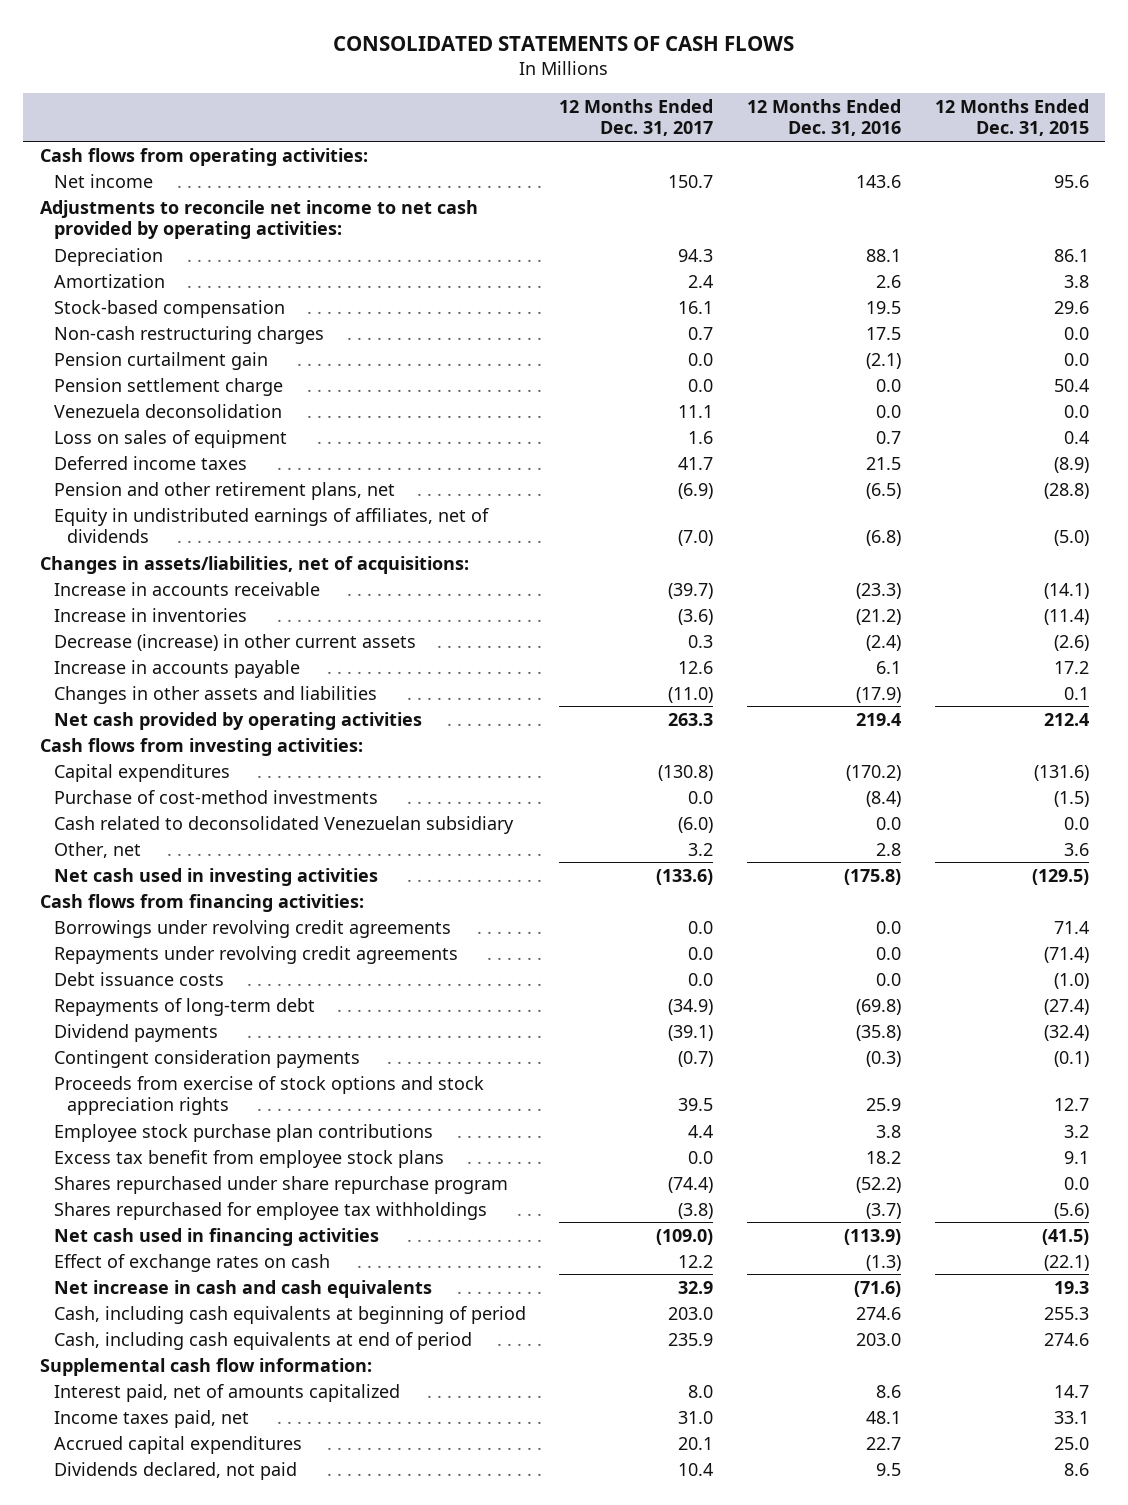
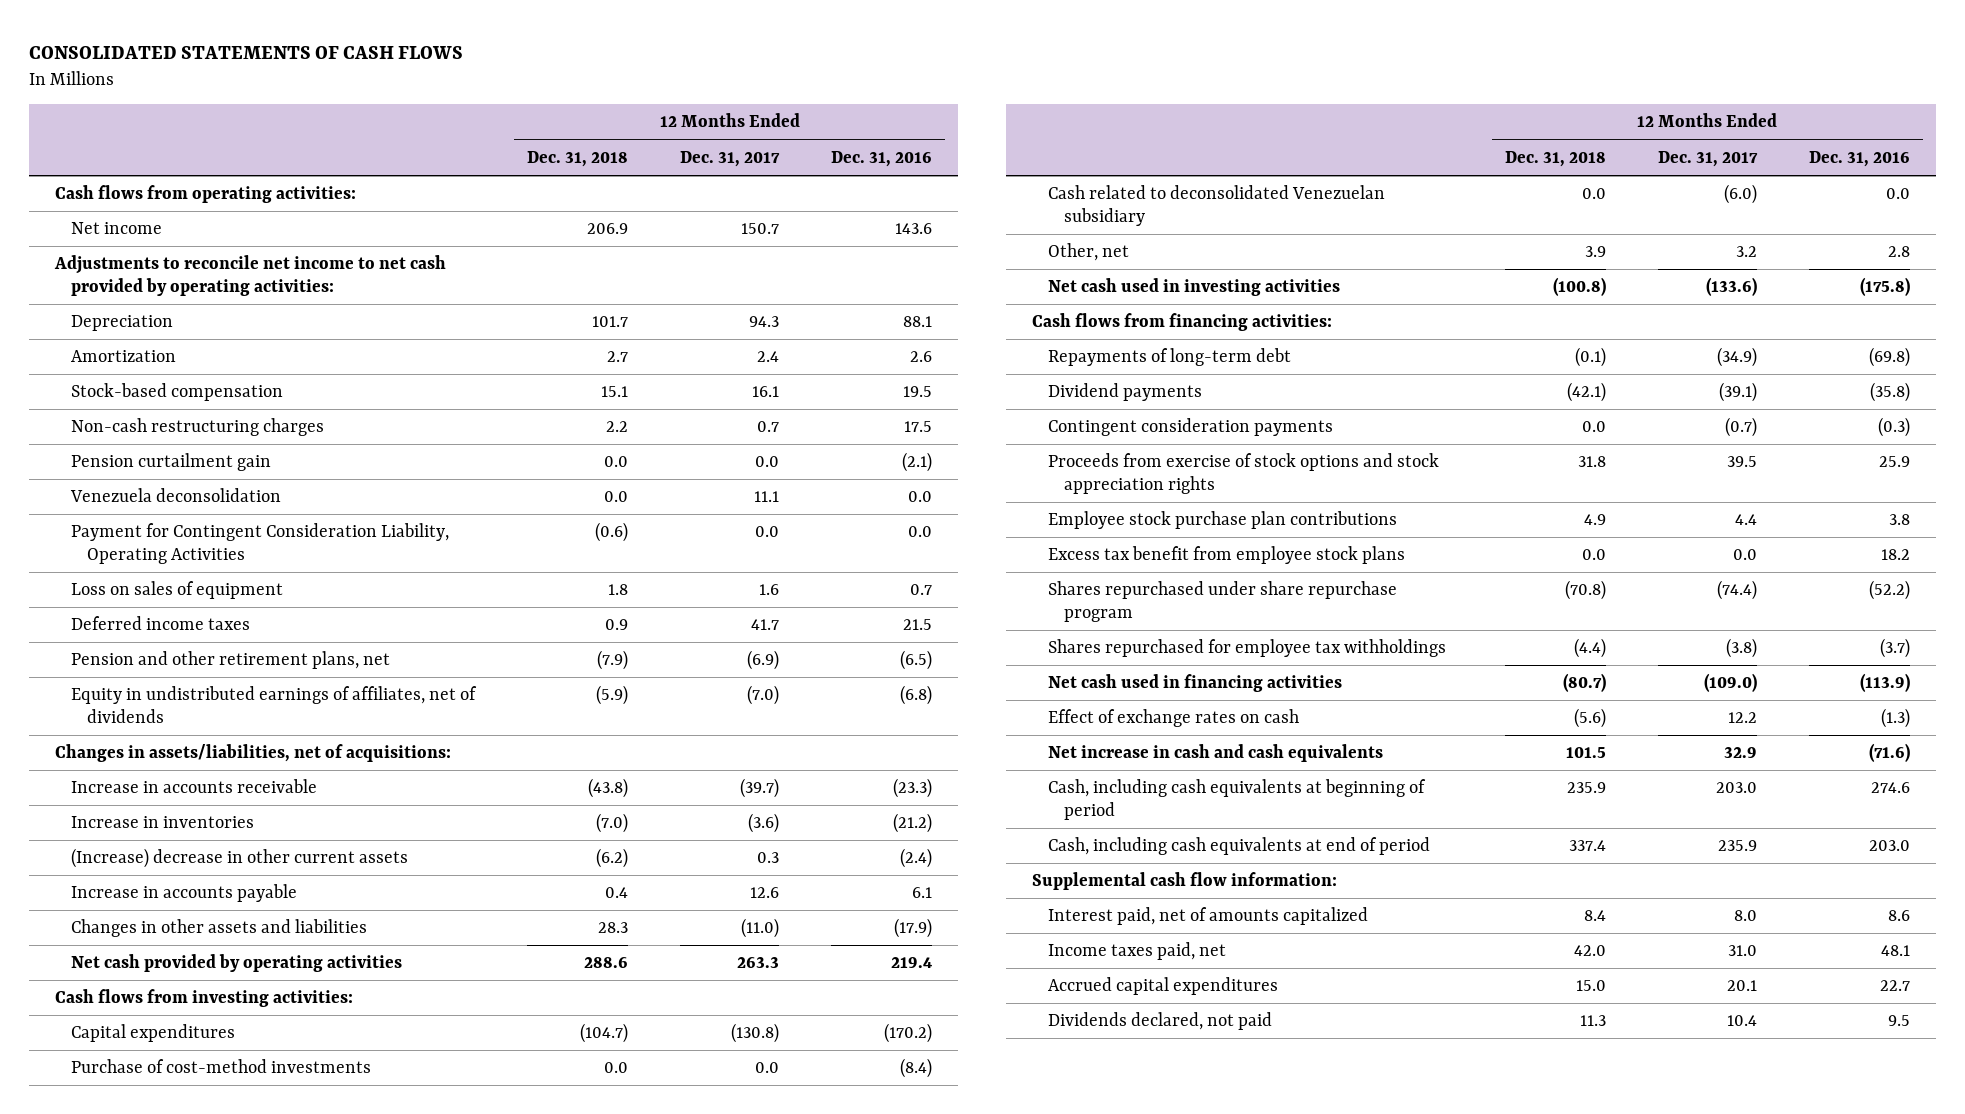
[934,98,1089,137] 12 Months Ended Dec. 31, 2015 -> none
none -> [527,150,629,167] Dec. 31, 2018
[53,377,283,396] Pension settlement charge -> none
none -> [70,523,449,564] Payment for Contingent Consideration Liability, Operating Activities
[53,633,416,651] Decrease (increase) in other current assets -> [70,848,408,869] (Increase) decrease in other current assets
[53,919,451,938] Borrowings under revolving credit agreements -> none
[53,945,458,964] Repayments under revolving credit agreements -> none
[53,971,224,986] Debt issuance costs -> none

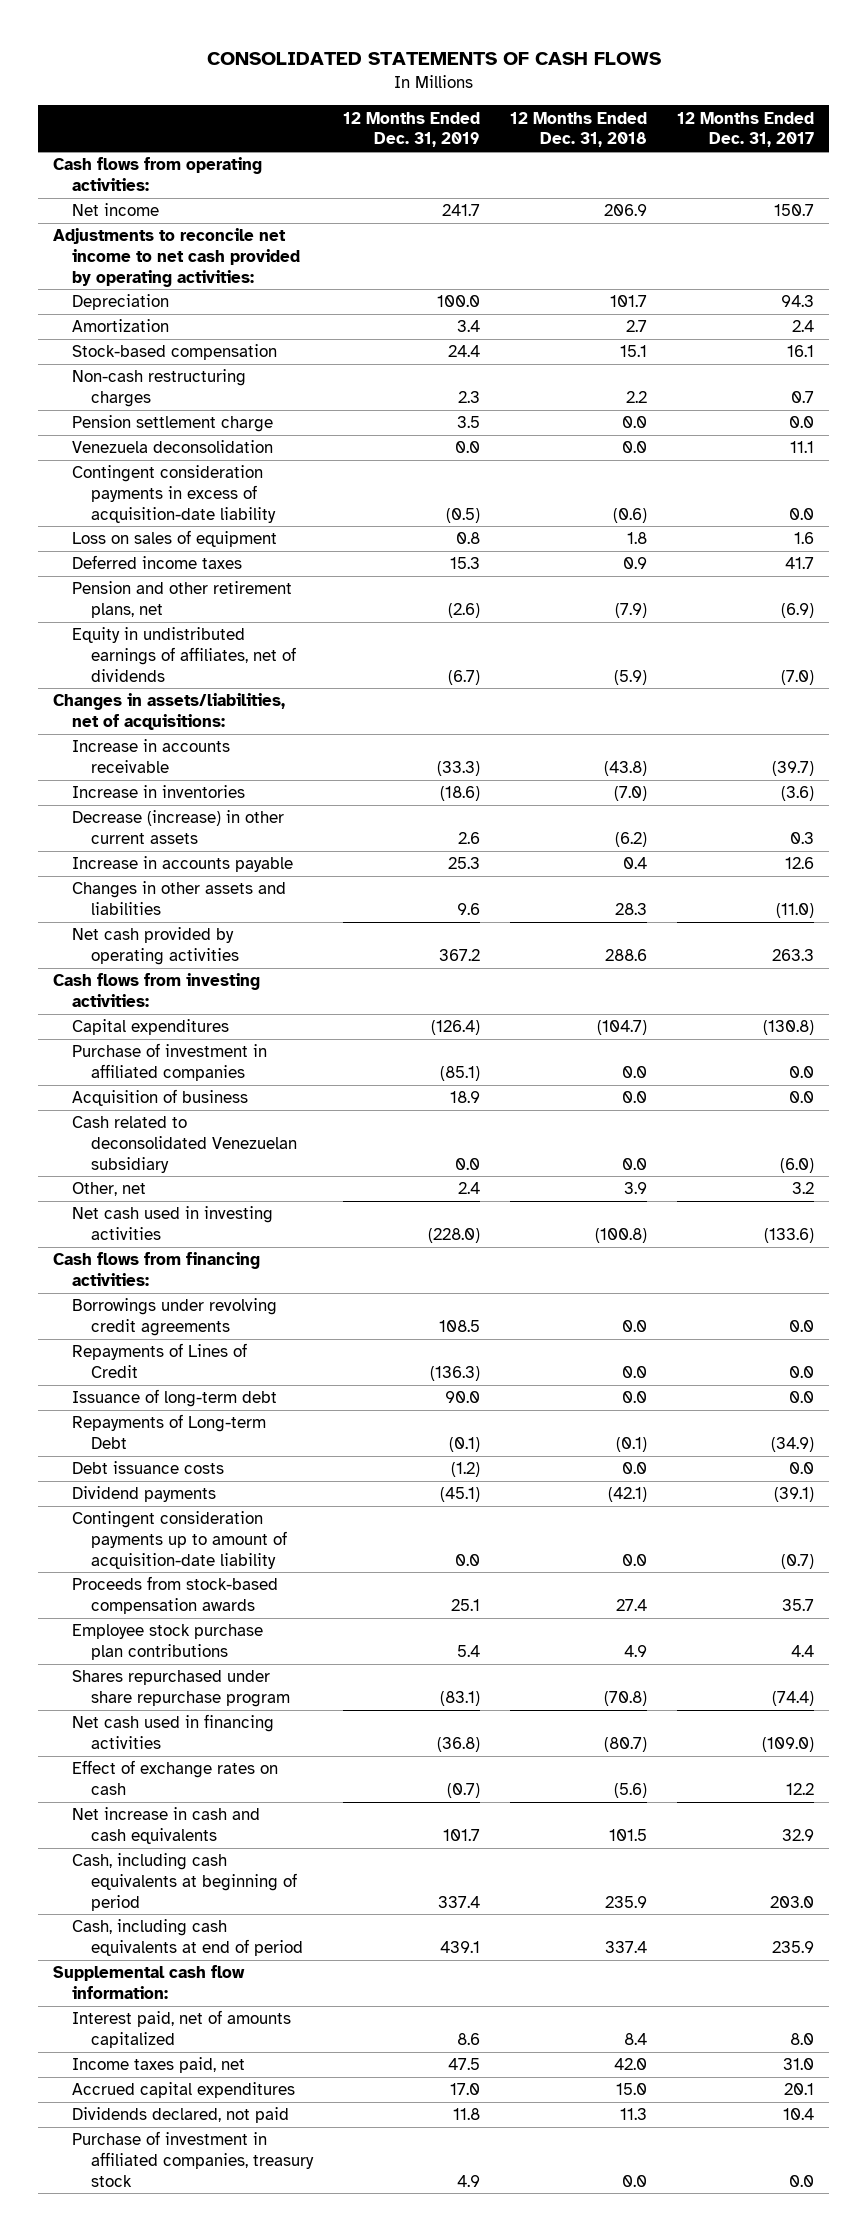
[831,150,933,167] Dec. 31, 2016 -> none
none -> [343,111,481,148] 12 Months Ended Dec. 31, 2019
[70,453,271,472] Pension curtailment gain -> [72,415,274,433] Pension settlement charge
[70,523,449,564] Payment for Contingent Consideration Liability, Operating Activities -> [72,465,277,523] Contingent consideration payments in excess of acquisition-date liability
[70,848,408,869] (Increase) decrease in other current assets -> [72,810,285,845] Decrease (increase) in other current assets
[70,1059,371,1074] Purchase of cost-method investments -> none
none -> [72,1043,268,1082] Purchase of investment in affiliated companies
none -> [72,1089,249,1107] Acquisition of business
none -> [72,1298,278,1337] Borrowings under revolving credit agreements
none -> [72,1343,248,1379] Repayments of Lines of Credit
none -> [72,1389,278,1408] Issuance of long-term debt
[1048,348,1292,367] Repayments of long-term debt -> [72,1414,267,1450] Repayments of Long-term Debt
none -> [72,1461,225,1475] Debt issuance costs
[1048,418,1334,437] Contingent consideration payments -> [72,1511,288,1569] Contingent consideration payments up to amount of acquisition-date liability
[1048,453,1440,494] Proceeds from exercise of stock options and stock appreciation rights -> [72,1576,279,1615] Proceeds from stock-based compensation awards
[1577,456,1606,468] 31.8 -> [616,1599,648,1612] 27.4
[1726,456,1757,468] 39.5 -> [782,1599,815,1612] 35.7
[1048,546,1406,565] Excess tax benefit from employee stock plans -> none
[1048,639,1447,658] Shares repurchased for employee tax withholdings -> none
none -> [72,2131,315,2187] Purchase of investment in affiliated companies, treasury stock

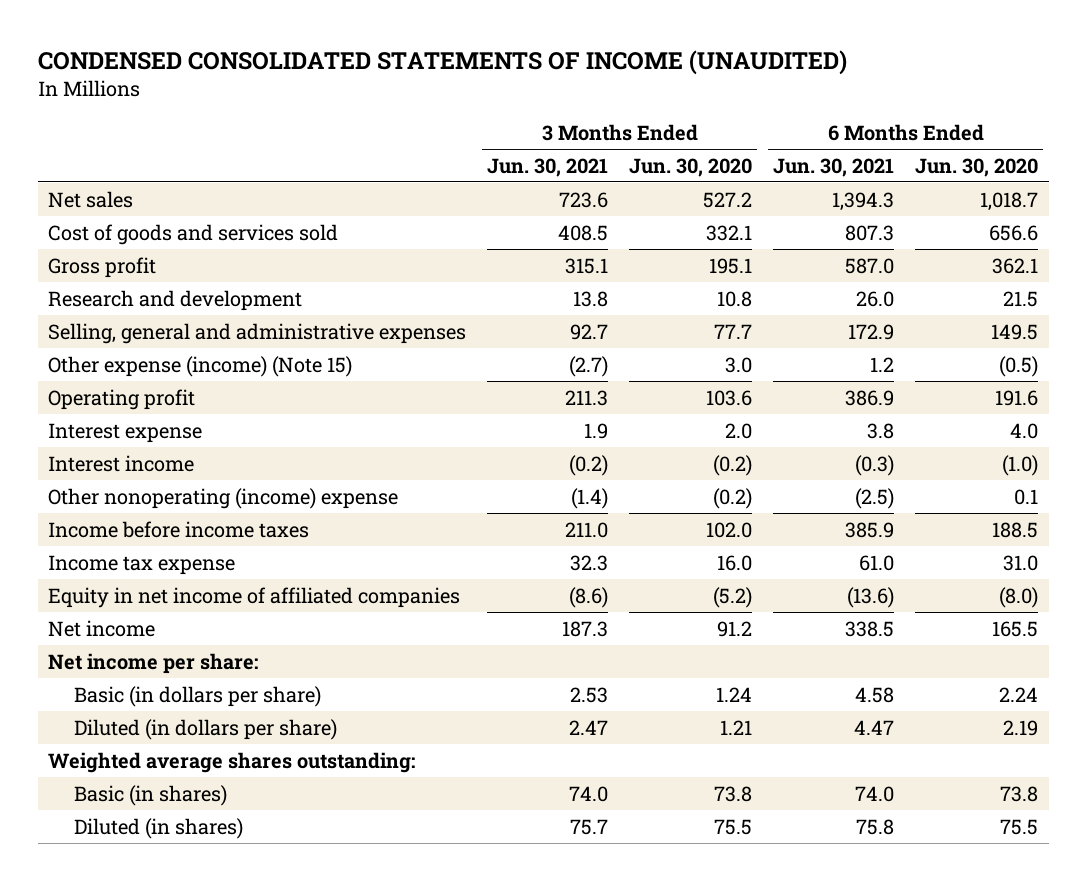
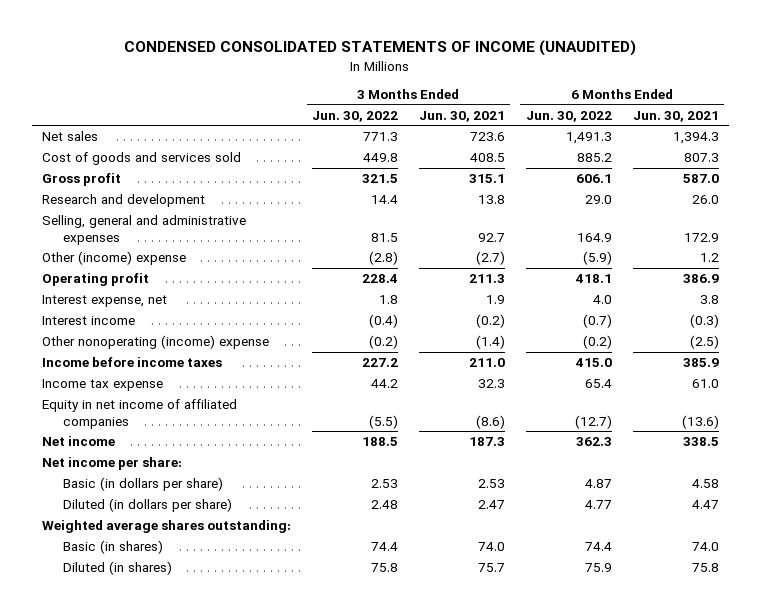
[629,157,753,177] Jun. 30, 2020 -> none
[915,157,1039,177] Jun. 30, 2020 -> none
none -> [311,110,398,122] Jun. 30, 2022
none -> [525,110,612,122] Jun. 30, 2022
[48,355,353,377] Other expense (income) (Note 15) -> [41,251,186,266] Other (income) expense
[48,422,203,443] Interest expense -> [41,295,167,308] Interest expense, net

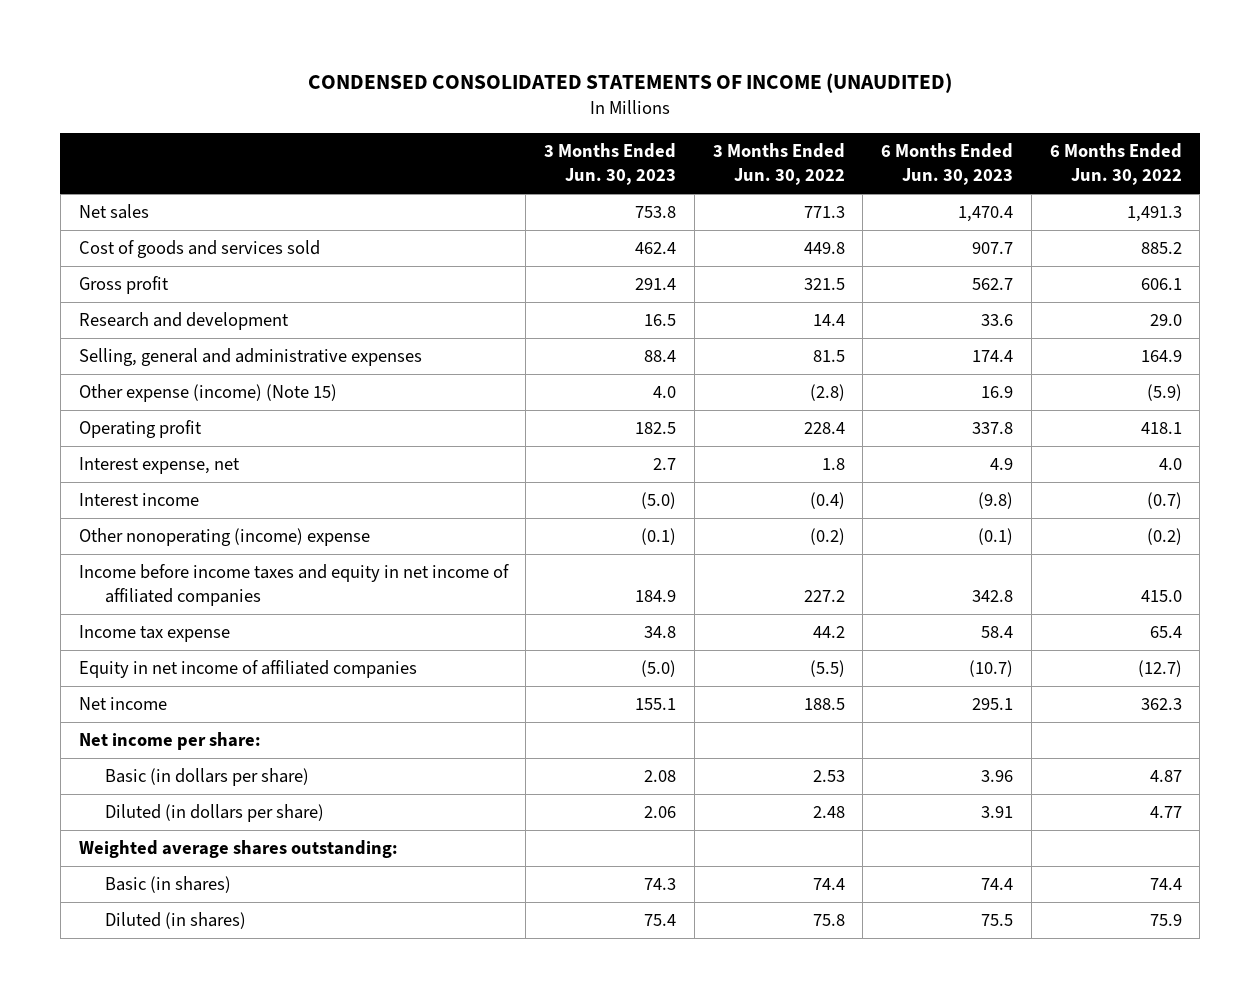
[418,110,505,122] Jun. 30, 2021 -> none
[632,110,719,122] Jun. 30, 2021 -> none
none -> [544,143,677,186] 3 Months Ended Jun. 30, 2023
none -> [881,143,1014,186] 6 Months Ended Jun. 30, 2023
[41,251,186,266] Other (income) expense -> [78,384,337,403] Other expense (income) (Note 15)
[41,357,222,368] Income before income taxes -> [78,564,509,607] Income before income taxes and equity in net income of affiliated companies

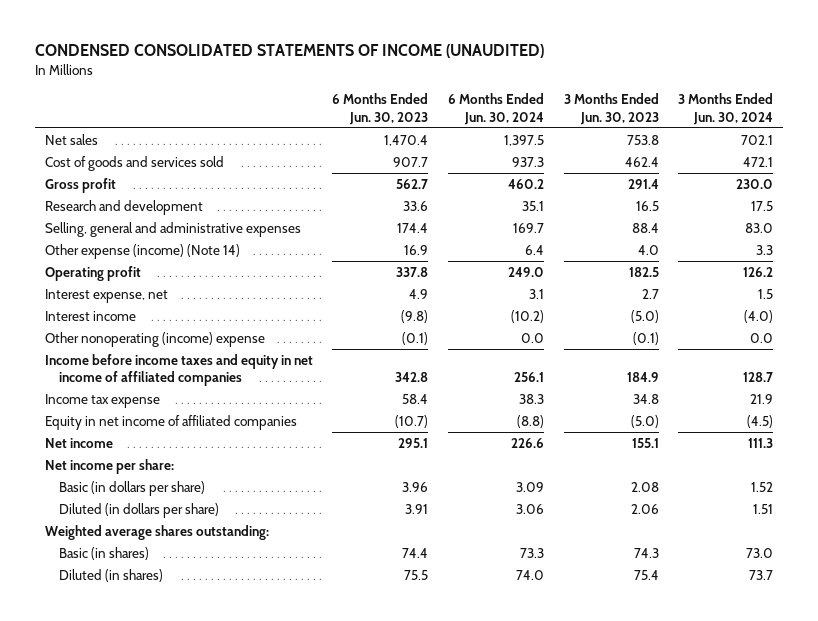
[712,143,845,186] 3 Months Ended Jun. 30, 2022 -> none
[1049,143,1182,186] 6 Months Ended Jun. 30, 2022 -> none
none -> [447,93,544,125] 6 Months Ended Jun. 30, 2024
none -> [678,93,774,125] 3 Months Ended Jun. 30, 2024
[78,384,337,403] Other expense (income) (Note 15) -> [44,243,240,259] Other expense (income) (Note 14)

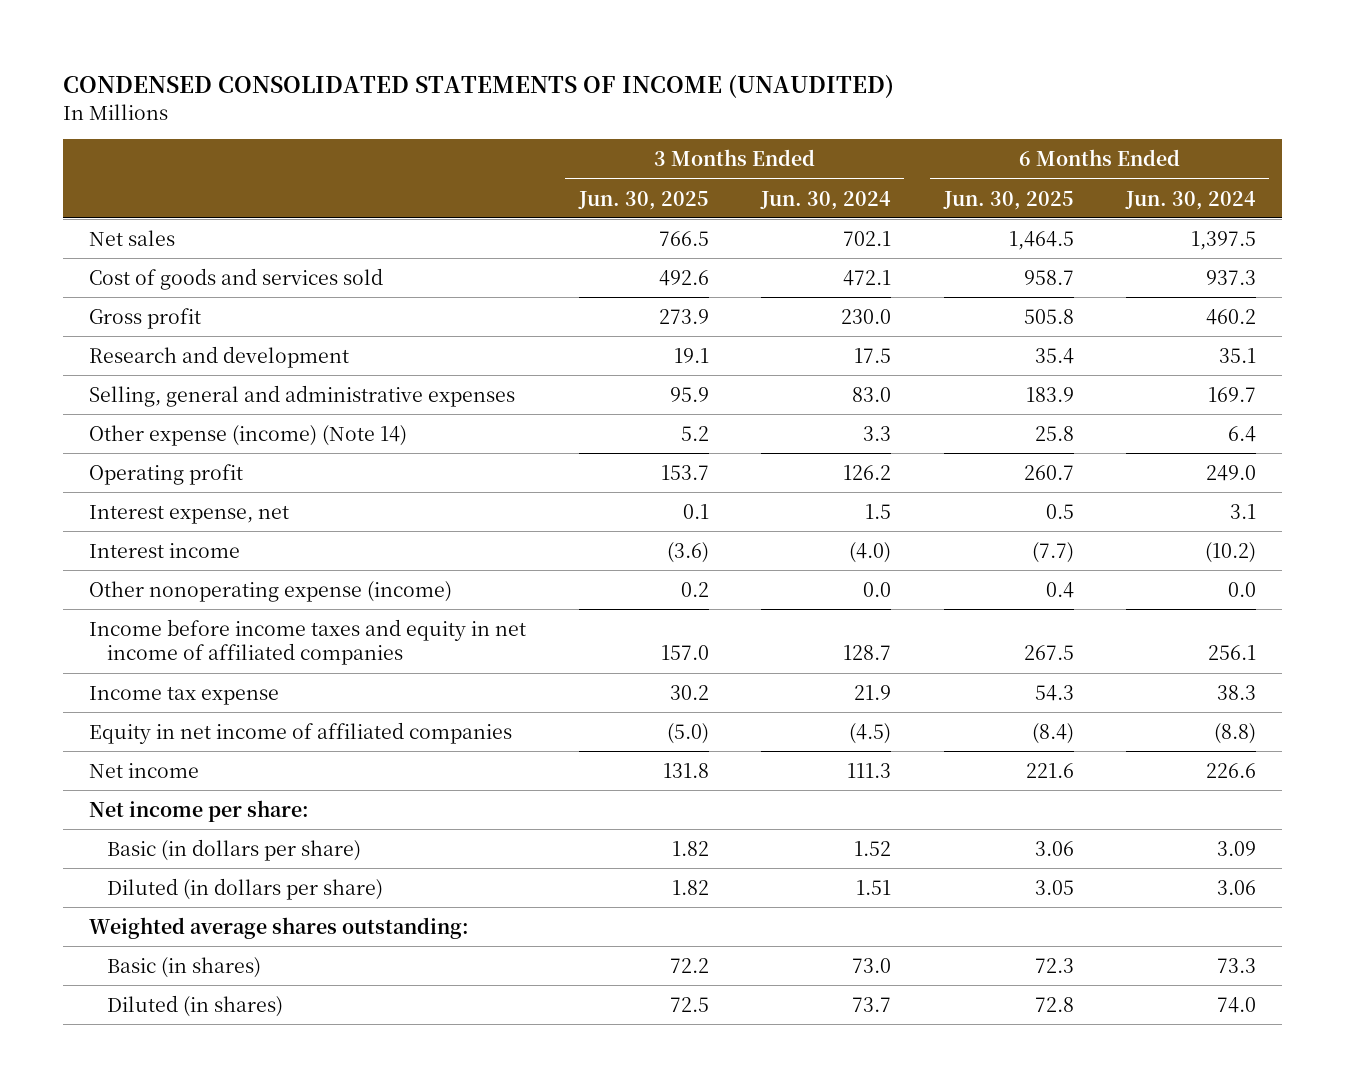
[332,93,429,125] 6 Months Ended Jun. 30, 2023 -> none
[563,93,659,125] 3 Months Ended Jun. 30, 2023 -> none
none -> [577,190,709,210] Jun. 30, 2025
none -> [942,190,1074,210] Jun. 30, 2025
[44,331,265,347] Other nonoperating (income) expense -> [89,580,453,602] Other nonoperating expense (income)

